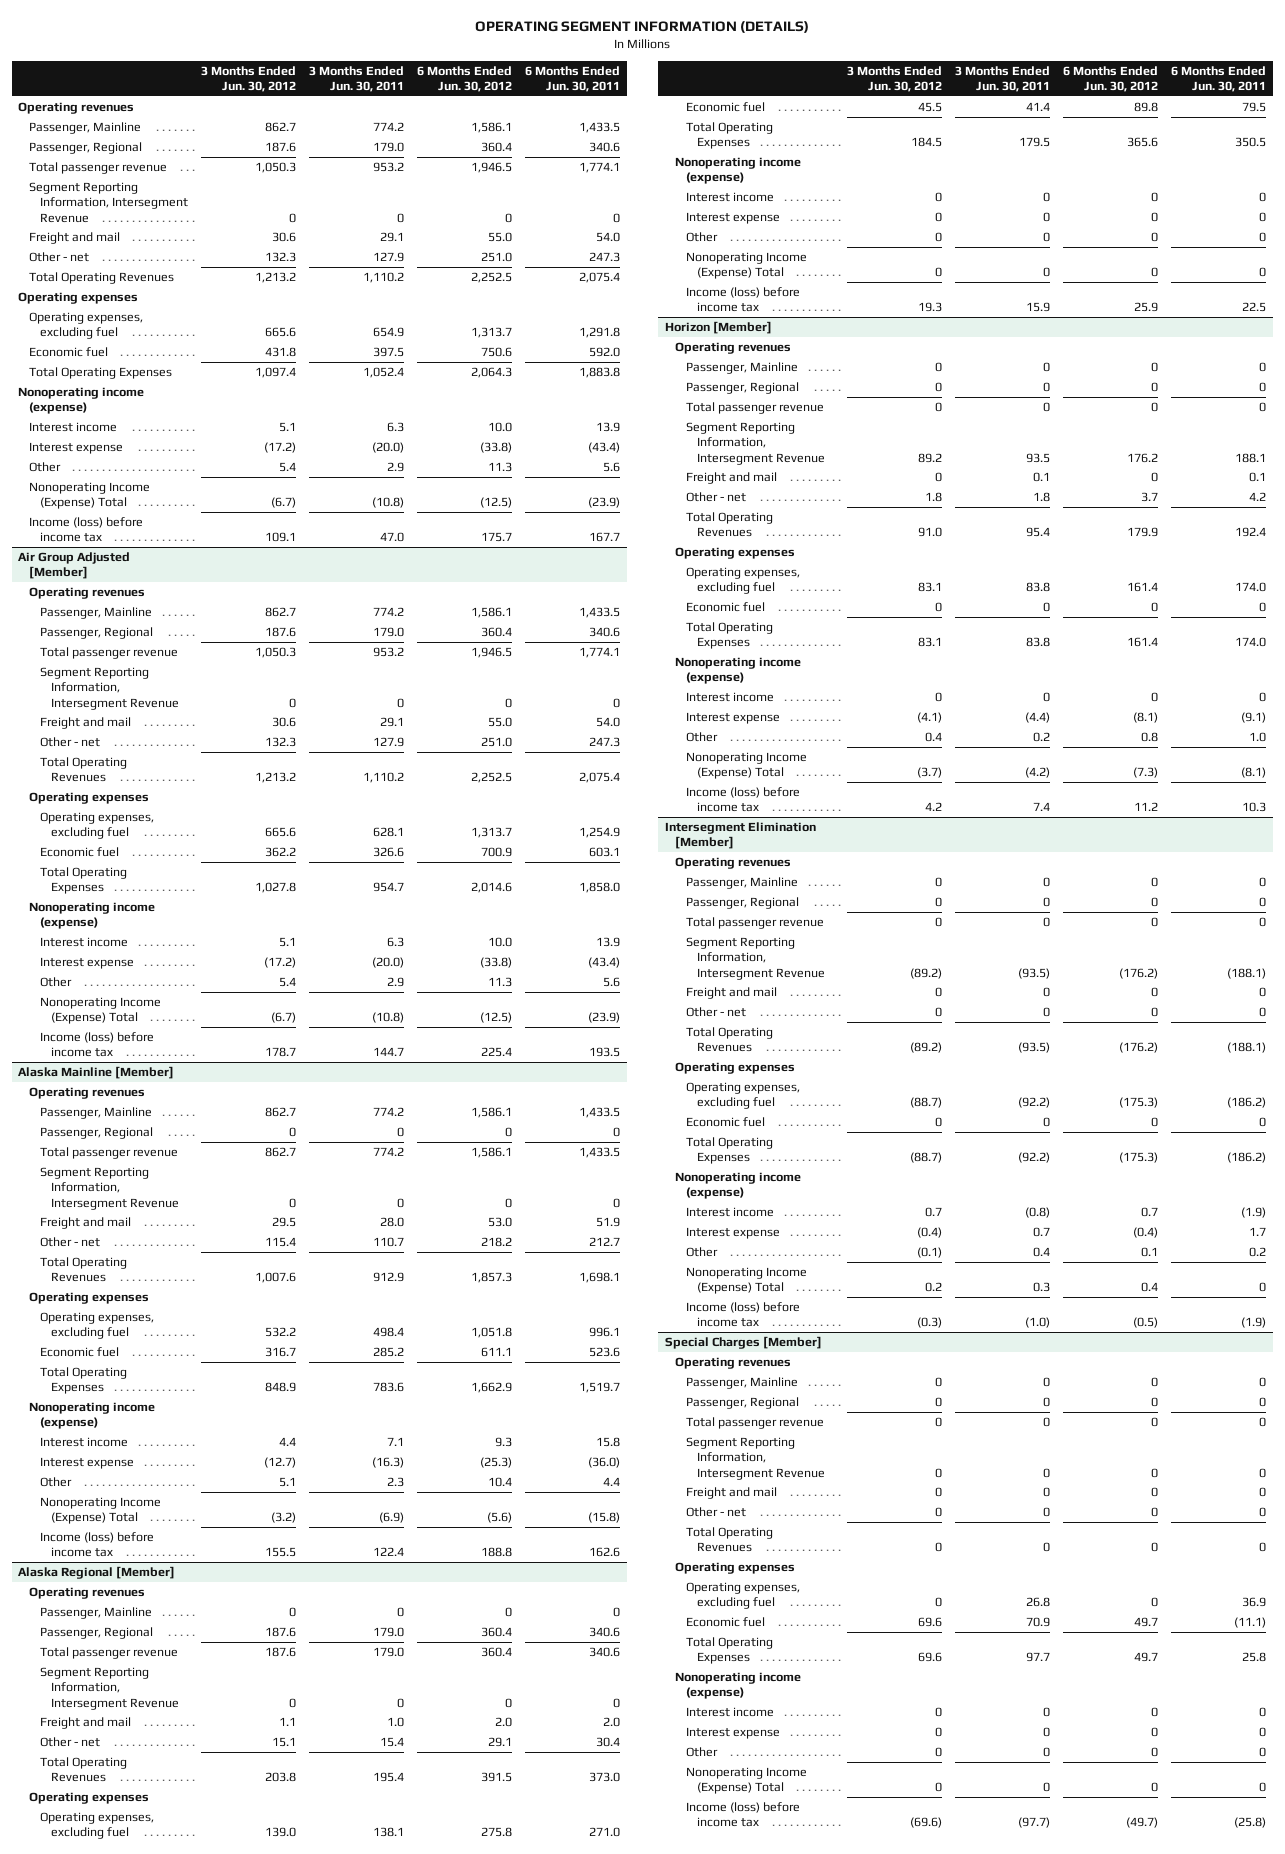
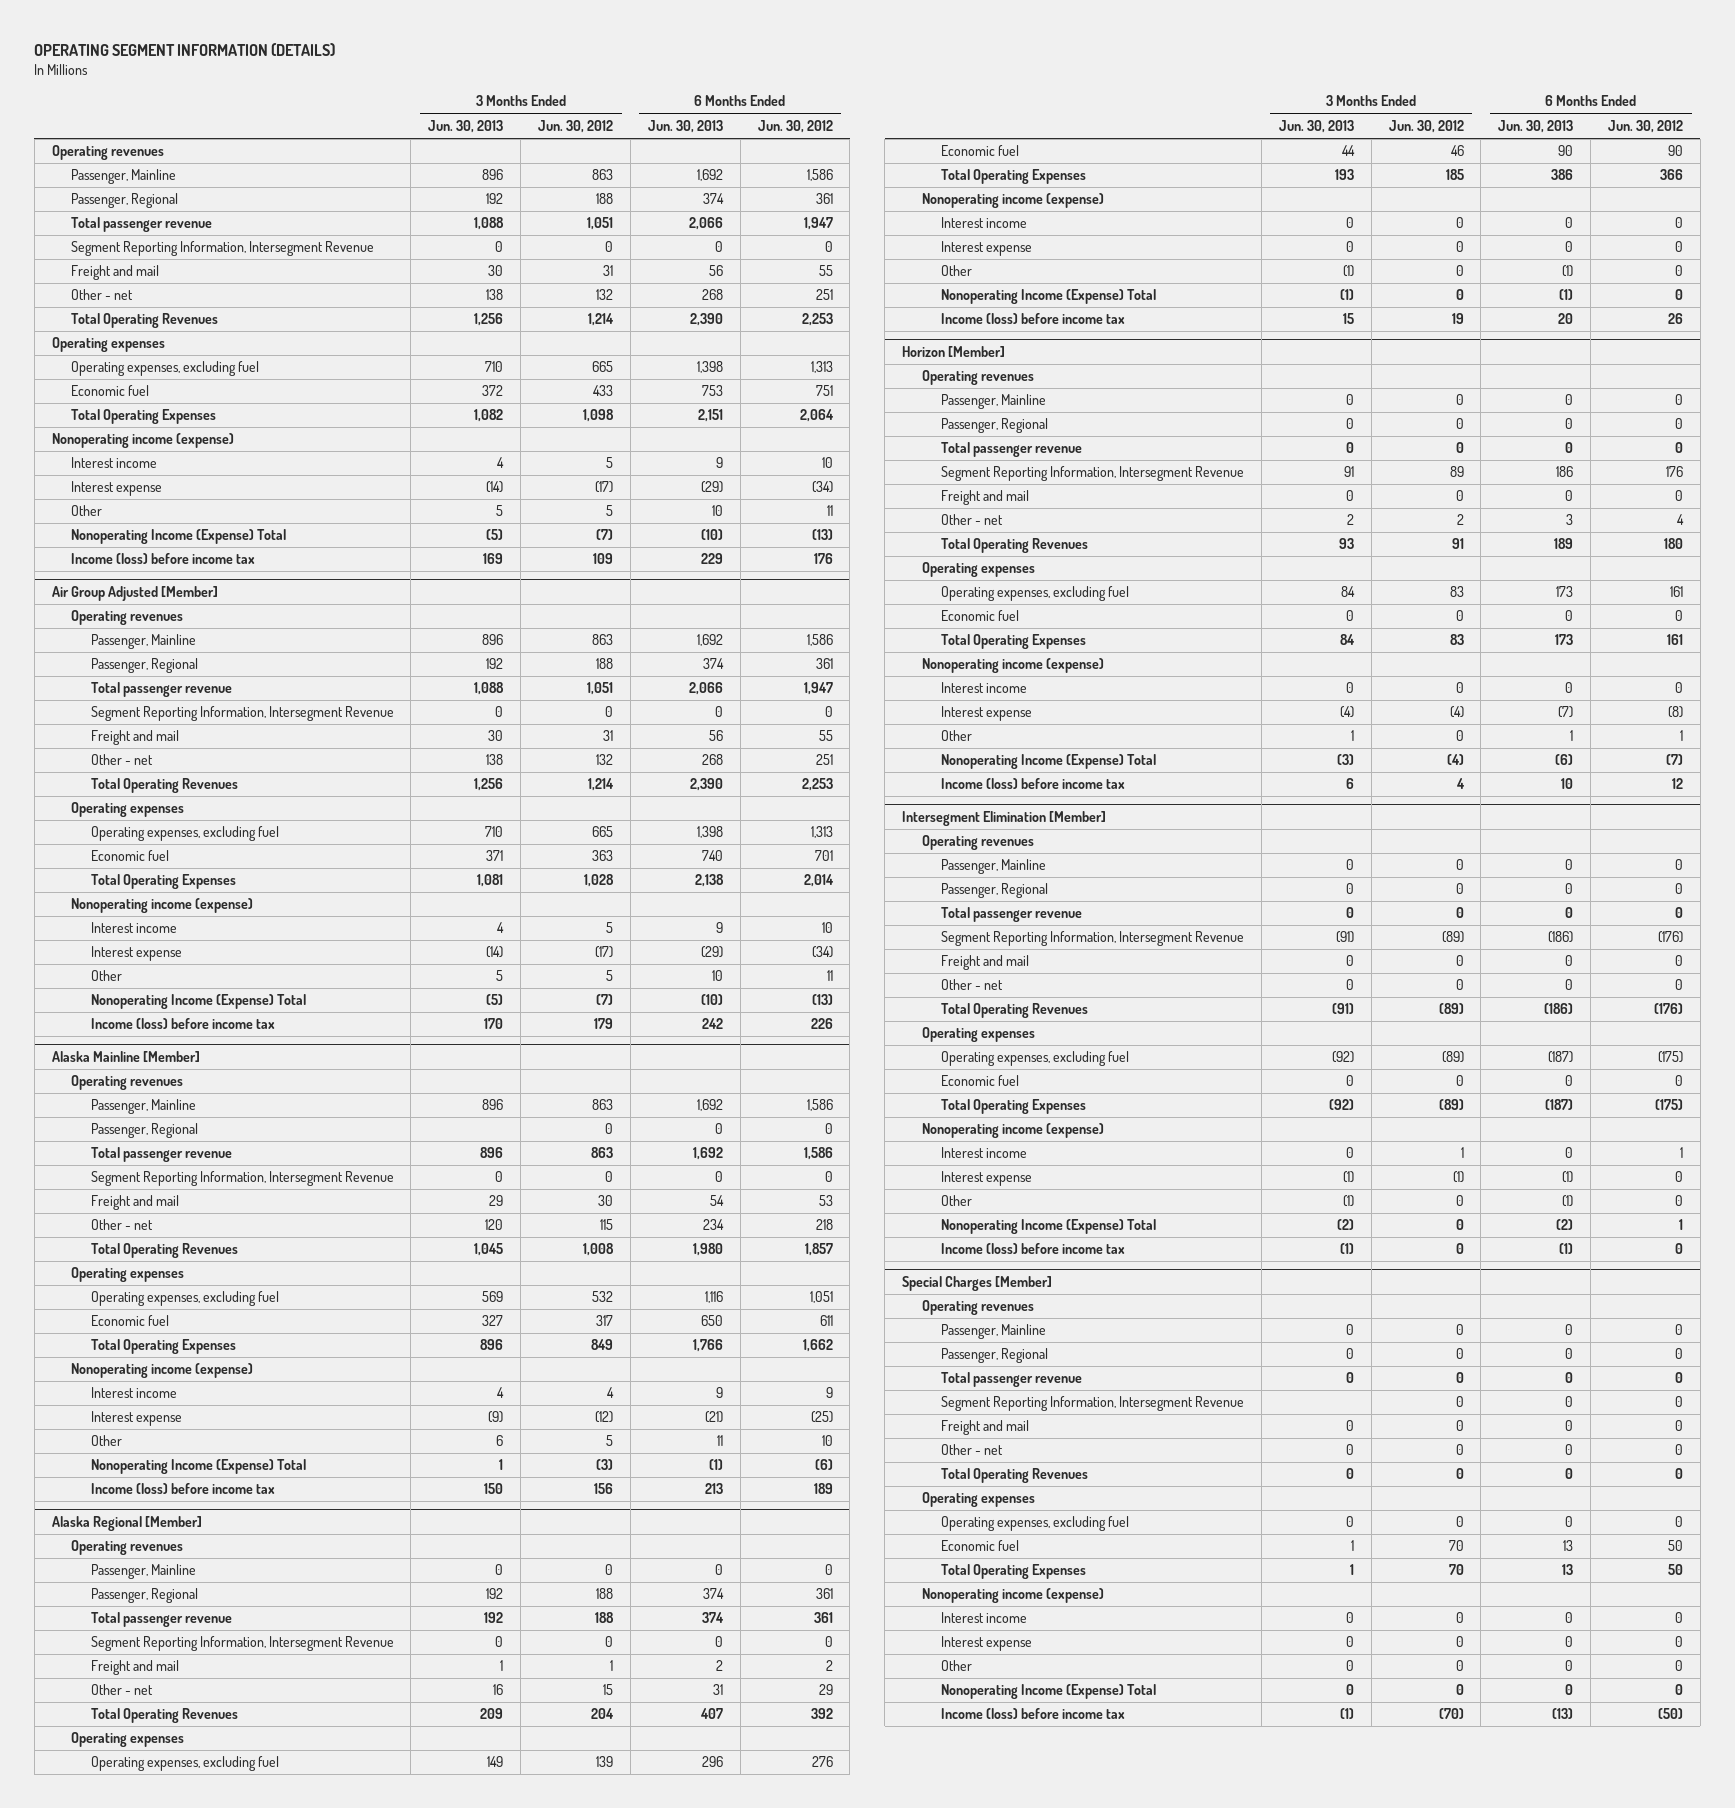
[309,65,405,92] 3 Months Ended Jun. 30, 2011 -> none
[525,65,621,92] 6 Months Ended Jun. 30, 2011 -> none
none -> [428,119,504,133] Jun. 30, 2013
none -> [647,119,723,133] Jun. 30, 2013
[265,121,297,132] 862.7 -> [592,169,614,181] 863
[471,121,513,133] 1,586.1 -> [806,169,833,182] 1,586
[265,141,297,152] 187.6 -> [596,193,614,205] 188
[481,141,513,152] 360.4 -> [815,193,833,205] 361
[255,161,297,173] 1,050.3 -> [587,217,614,231] 1,051
[471,161,513,173] 1,946.5 -> [803,217,833,231] 1,947
[272,231,297,242] 30.6 -> [603,265,614,277] 31
[488,231,513,242] 55.0 -> [818,265,833,277] 55
[265,251,297,262] 132.3 -> [596,289,614,301] 132
[481,251,513,262] 251.0 -> [815,289,833,301] 251
[255,271,297,283] 1,213.2 -> [588,313,615,327] 1,214
[471,271,513,283] 2,252.5 -> [801,313,833,327] 2,253
[265,327,297,338] 665.6 -> [592,361,614,373] 665
[471,327,513,339] 1,313.7 -> [810,361,833,374] 1,313
[265,346,297,357] 431.8 -> [593,385,614,397] 433
[481,346,513,357] 750.6 -> [815,385,833,397] 751
[255,366,297,378] 1,097.4 -> [583,409,615,423] 1,098
[471,366,513,378] 2,064.3 -> [799,409,834,423] 2,064
[279,421,297,432] 5.1 -> [606,457,614,469] 5
[488,421,513,432] 10.0 -> [821,457,833,469] 10
[264,441,297,453] (17.2) -> [595,481,614,494] (17)
[480,441,513,453] (33.8) -> [811,481,833,494] (34)
[279,461,297,472] 5.4 -> [606,505,614,517] 5
[488,461,513,472] 11.3 -> [826,505,833,517] 11
[271,497,297,509] (6.7) -> [596,529,614,541] (7)
[480,497,513,509] (12.5) -> [811,529,833,541] (13)
[265,532,297,543] 109.1 -> [593,553,614,565] 109
[481,532,513,543] 175.7 -> [813,553,833,565] 176
[265,606,297,617] 862.7 -> [592,634,614,646] 863
[471,606,513,618] 1,586.1 -> [806,634,833,647] 1,586
[265,626,297,637] 187.6 -> [596,658,614,670] 188
[481,626,513,637] 360.4 -> [815,658,833,670] 361
[255,646,297,658] 1,050.3 -> [587,682,614,696] 1,051
[471,646,513,658] 1,946.5 -> [803,682,833,696] 1,947
[272,716,297,727] 30.6 -> [603,730,614,742] 31
[488,716,513,727] 55.0 -> [818,730,833,742] 55
[265,736,297,747] 132.3 -> [596,754,614,766] 132
[481,736,513,747] 251.0 -> [815,754,833,766] 251
[255,772,297,784] 1,213.2 -> [588,778,615,792] 1,214
[471,772,513,784] 2,252.5 -> [801,778,833,792] 2,253
[265,827,297,838] 665.6 -> [592,826,614,838] 665
[471,827,513,839] 1,313.7 -> [810,826,833,839] 1,313
[265,846,297,857] 362.2 -> [592,850,614,862] 363
[481,846,513,857] 700.9 -> [814,850,833,862] 701
[255,882,297,894] 1,027.8 -> [584,874,615,888] 1,028
[471,882,513,894] 2,014.6 -> [803,874,834,888] 2,014
[279,936,297,947] 5.1 -> [606,922,614,934] 5
[488,936,513,947] 10.0 -> [821,922,833,934] 10
[264,956,297,968] (17.2) -> [595,946,614,959] (17)
[480,956,513,968] (33.8) -> [811,946,833,959] (34)
[279,976,297,987] 5.4 -> [606,970,614,982] 5
[488,976,513,987] 11.3 -> [826,970,833,982] 11
[271,1012,297,1024] (6.7) -> [596,994,614,1006] (7)
[480,1012,513,1024] (12.5) -> [811,994,833,1006] (13)
[265,1047,297,1058] 178.7 -> [594,1018,614,1030] 179
[481,1047,513,1058] 225.4 -> [810,1018,833,1030] 226
[265,1106,297,1117] 862.7 -> [592,1099,614,1111] 863
[471,1106,513,1118] 1,586.1 -> [806,1099,833,1112] 1,586
[265,1146,297,1157] 862.7 -> [591,1147,614,1159] 863
[471,1146,513,1158] 1,586.1 -> [803,1147,833,1161] 1,586
[272,1216,297,1227] 29.5 -> [598,1195,614,1207] 30
[488,1216,513,1227] 53.0 -> [818,1195,833,1207] 53
[265,1236,297,1247] 115.4 -> [600,1219,614,1231] 115
[481,1236,513,1247] 218.2 -> [815,1219,833,1231] 218
[255,1272,297,1284] 1,007.6 -> [583,1243,615,1257] 1,008
[471,1272,513,1284] 1,857.3 -> [804,1243,833,1257] 1,857
[265,1327,297,1338] 532.2 -> [592,1291,614,1303] 532
[471,1327,513,1339] 1,051.8 -> [809,1291,833,1304] 1,051
[265,1346,297,1357] 316.7 -> [596,1315,614,1327] 317
[481,1346,513,1357] 611.1 -> [819,1315,833,1327] 611
[265,1382,297,1393] 848.9 -> [591,1339,614,1351] 849
[471,1382,513,1394] 1,662.9 -> [802,1339,833,1353] 1,662
[279,1436,297,1446] 4.4 -> [607,1387,615,1399] 4
[495,1436,513,1447] 9.3 -> [825,1387,833,1399] 9
[264,1456,297,1468] (12.7) -> [595,1411,614,1424] (12)
[480,1456,513,1468] (25.3) -> [810,1411,833,1424] (25)
[279,1476,297,1487] 5.1 -> [606,1435,614,1447] 5
[488,1476,513,1487] 10.4 -> [821,1435,833,1447] 10
[271,1512,297,1524] (3.2) -> [596,1459,614,1471] (3)
[487,1512,513,1524] (5.6) -> [814,1459,833,1471] (6)
[265,1547,297,1558] 155.5 -> [594,1483,614,1495] 156
[481,1547,513,1558] 188.8 -> [813,1483,833,1495] 189
[265,1626,297,1637] 187.6 -> [596,1588,614,1600] 188
[481,1626,513,1637] 360.4 -> [815,1588,833,1600] 361
[265,1646,297,1657] 187.6 -> [595,1612,615,1624] 188
[481,1646,513,1657] 360.4 -> [813,1612,833,1624] 361
[279,1716,297,1726] 1.1 -> [610,1660,614,1672] 1
[495,1716,513,1727] 2.0 -> [825,1660,833,1672] 2
[272,1736,297,1747] 15.1 -> [603,1684,614,1696] 15
[488,1736,513,1747] 29.1 -> [818,1684,833,1696] 29
[265,1772,297,1783] 203.8 -> [591,1708,615,1720] 204
[481,1772,513,1783] 391.5 -> [810,1708,833,1720] 392
[265,1827,297,1838] 139.0 -> [596,1756,614,1768] 139
[481,1827,513,1838] 275.8 -> [811,1756,833,1768] 276
[918,101,943,112] 45.5 -> [1450,145,1464,157] 46
[1134,101,1159,112] 89.8 -> [1668,145,1684,157] 90
[911,137,943,148] 184.5 -> [1445,169,1464,181] 185
[1127,137,1159,148] 365.6 -> [1660,169,1684,181] 366
[918,302,943,313] 19.3 -> [1451,313,1464,325] 19
[1134,302,1159,313] 25.9 -> [1668,313,1684,325] 26
[918,452,943,463] 89.2 -> [1449,466,1464,478] 89
[1127,452,1159,463] 176.2 -> [1666,466,1684,478] 176
[925,491,943,502] 1.8 -> [1456,514,1464,526] 2
[1141,491,1159,502] 3.7 -> [1677,514,1685,526] 4
[918,527,943,538] 91.0 -> [1451,538,1464,550] 91
[1127,527,1159,538] 179.9 -> [1664,538,1684,550] 180
[918,582,943,593] 83.1 -> [1449,586,1464,598] 83
[1127,582,1159,593] 161.4 -> [1670,586,1684,598] 161
[918,637,943,648] 83.1 -> [1449,634,1464,646] 83
[1127,637,1159,648] 161.4 -> [1667,634,1684,646] 161
[917,711,943,723] (4.1) -> [1449,706,1464,719] (4)
[1133,711,1159,723] (8.1) -> [1668,706,1684,719] (8)
[925,731,943,742] 0.4 -> [1455,730,1464,742] 0
[1141,731,1159,742] 0.8 -> [1680,730,1684,742] 1
[917,767,943,779] (3.7) -> [1446,754,1464,766] (4)
[1133,767,1159,779] (7.3) -> [1666,754,1684,766] (7)
[925,802,943,812] 4.2 -> [1455,778,1465,790] 4
[1134,802,1159,812] 11.2 -> [1672,778,1684,790] 12
[910,967,943,979] (89.2) -> [1441,931,1464,944] (89)
[1119,967,1159,979] (176.2) -> [1658,931,1684,944] (176)
[910,1042,943,1054] (89.2) -> [1438,1003,1464,1015] (89)
[1119,1042,1159,1054] (176.2) -> [1654,1003,1684,1015] (176)
[910,1097,943,1109] (88.7) -> [1441,1051,1464,1064] (89)
[1119,1097,1159,1109] (175.3) -> [1658,1051,1684,1064] (175)
[910,1152,943,1164] (88.7) -> [1438,1099,1464,1111] (89)
[1119,1152,1159,1164] (175.3) -> [1655,1099,1684,1111] (175)
[925,1206,943,1217] 0.7 -> [1460,1147,1464,1159] 1
[1141,1206,1159,1217] 0.7 -> [1680,1147,1684,1159] 1
[917,1226,943,1238] (0.4) -> [1452,1171,1464,1184] (1)
[1133,1226,1159,1238] (0.4) -> [1675,1171,1684,1183] 0
[917,1246,943,1258] (0.1) -> [1455,1195,1464,1207] 0
[1141,1246,1159,1257] 0.1 -> [1675,1195,1684,1207] 0
[925,1282,943,1293] 0.2 -> [1455,1219,1464,1231] 0
[1141,1282,1159,1293] 0.4 -> [1679,1219,1684,1231] 1
[917,1317,943,1329] (0.3) -> [1455,1243,1464,1255] 0
[1133,1317,1159,1329] (0.5) -> [1675,1243,1684,1255] 0
[918,1616,943,1627] 69.6 -> [1448,1540,1464,1552] 70
[1134,1616,1159,1627] 49.7 -> [1668,1540,1684,1552] 50
[918,1652,943,1663] 69.6 -> [1448,1564,1464,1576] 70
[1134,1652,1159,1663] 49.7 -> [1668,1564,1684,1576] 50
[910,1817,943,1829] (69.6) -> [1438,1708,1464,1720] (70)
[1126,1817,1159,1829] (49.7) -> [1658,1708,1684,1720] (50)

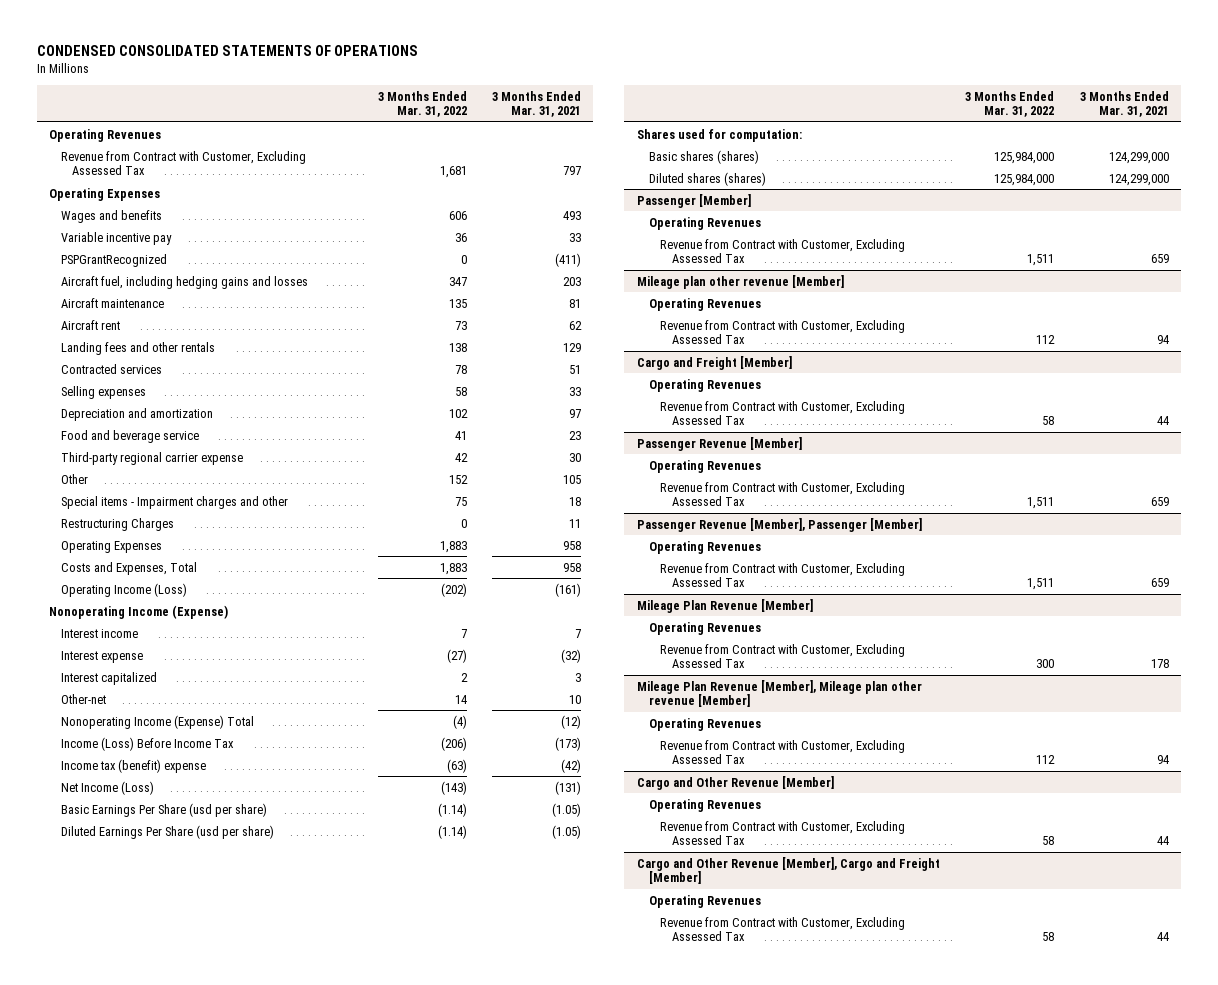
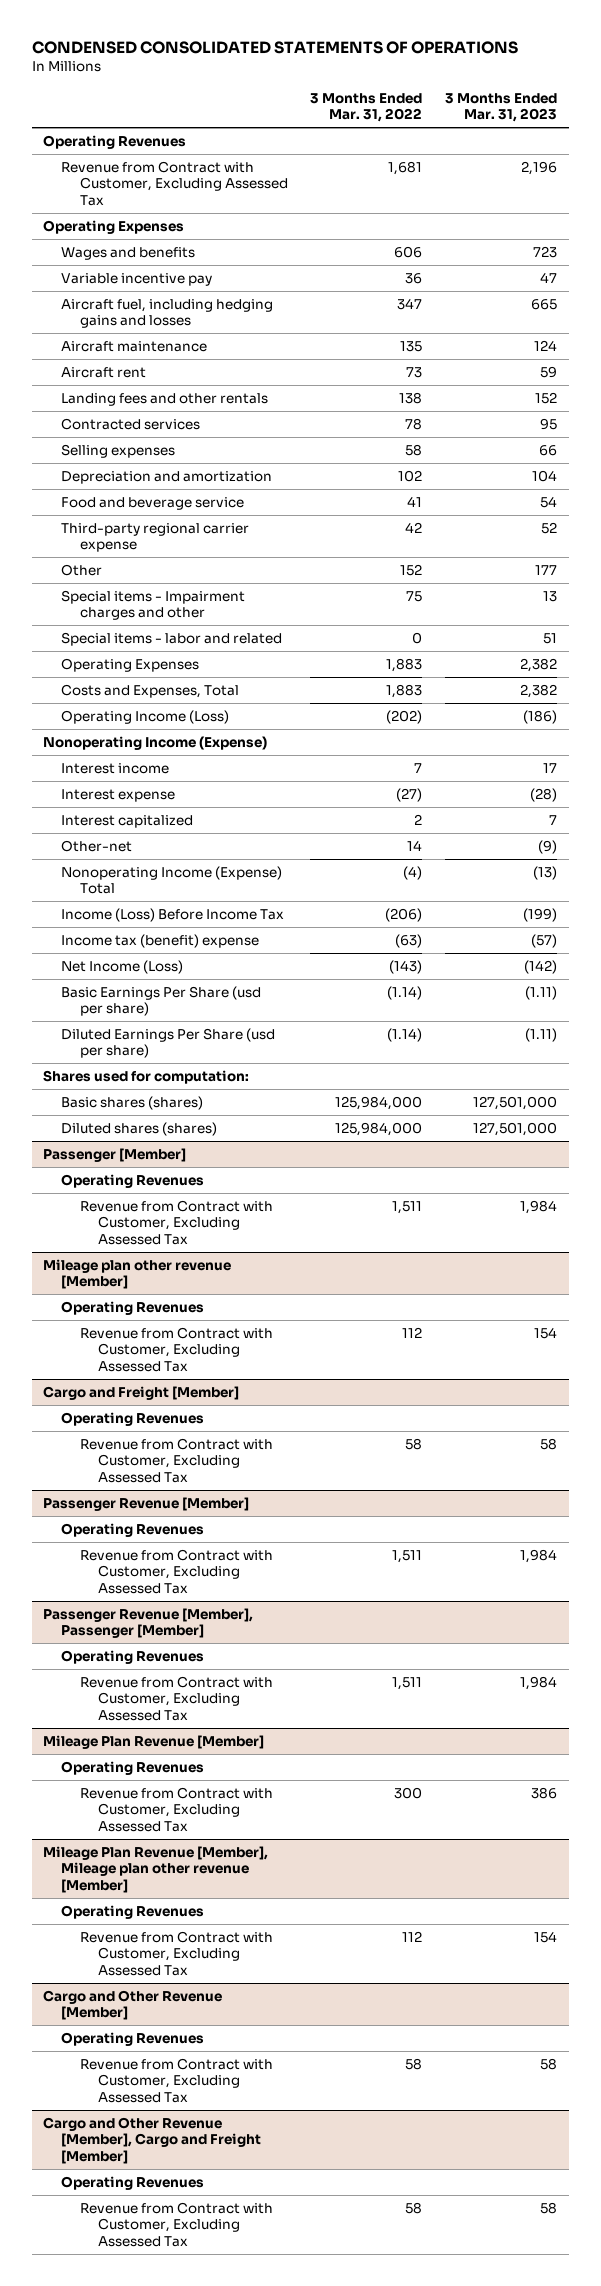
[491,90,581,118] 3 Months Ended Mar. 31, 2021 -> none
none -> [445,92,558,123] 3 Months Ended Mar. 31, 2023
[60,253,167,267] PSPGrantRecognized -> none
[60,517,174,531] Restructuring Charges -> none
none -> [61,631,283,646] Special items - labor and related

